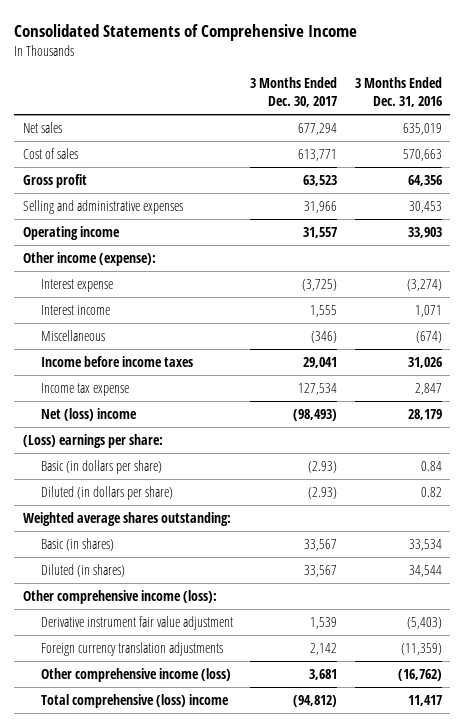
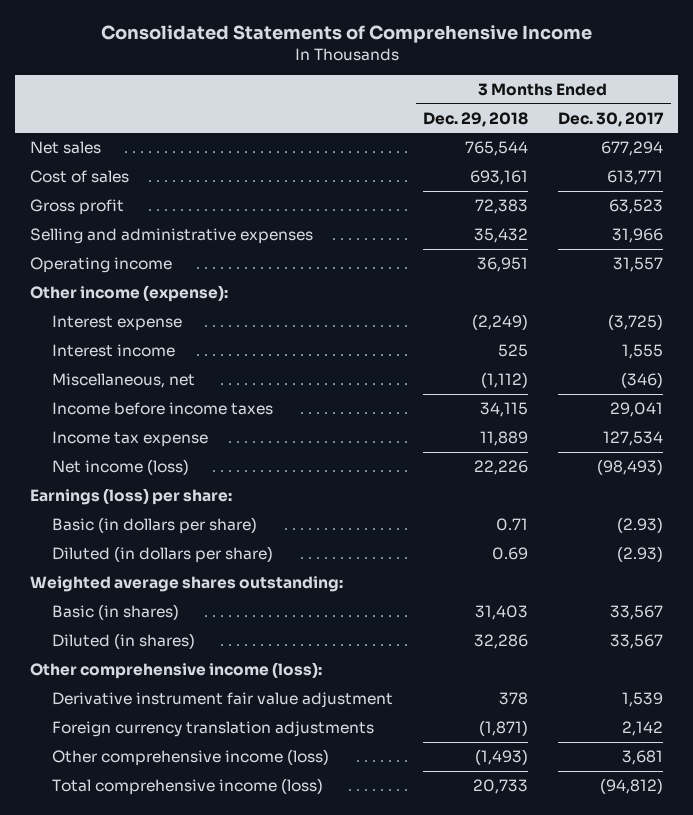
[354,77,442,108] 3 Months Ended Dec. 31, 2016 -> none
none -> [423,111,529,127] Dec. 29, 2018
[41,330,106,342] Miscellaneous -> [52,372,196,388] Miscellaneous, net
[41,408,138,422] Net (loss) income -> [52,458,190,475] Net income (loss)
[23,434,164,449] (Loss) earnings per share: -> [29,487,232,505] Earnings (loss) per share:
[41,694,230,709] Total comprehensive (loss) income -> [52,777,324,795] Total comprehensive income (loss)

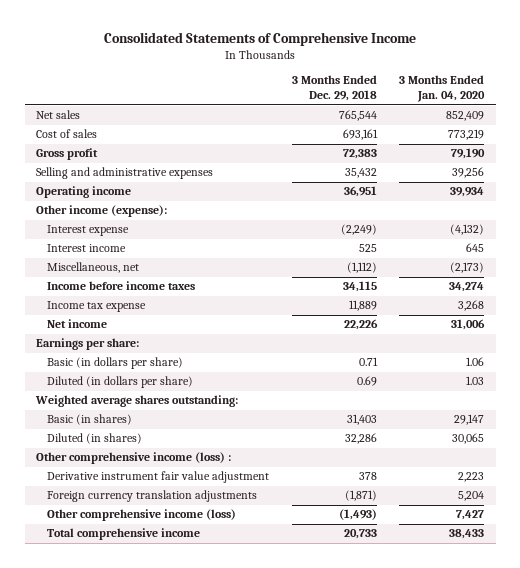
[558,111,665,127] Dec. 30, 2017 -> none
none -> [399,75,486,103] 3 Months Ended Jan. 04, 2020
[52,458,190,475] Net income (loss) -> [47,319,108,329] Net income
[29,487,232,505] Earnings (loss) per share: -> [35,338,139,351] Earnings per share:
[29,661,322,679] Other comprehensive income (loss): -> [35,452,231,465] Other comprehensive income (loss) :
[52,777,324,795] Total comprehensive income (loss) -> [47,528,201,541] Total comprehensive income

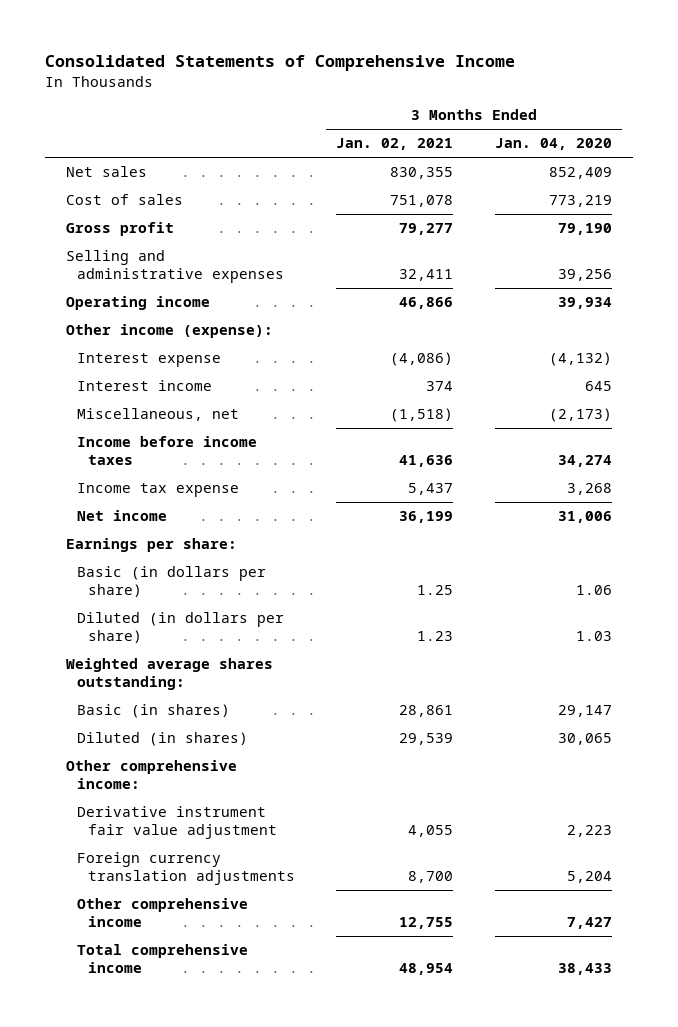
[291,75,377,102] 3 Months Ended Dec. 29, 2018 -> none
none -> [336,138,454,151] Jan. 02, 2021
[35,452,231,465] Other comprehensive income (loss) : -> [66,760,238,789] Other comprehensive income:
[47,509,237,522] Other comprehensive income (loss) -> [76,898,248,927] Other comprehensive income

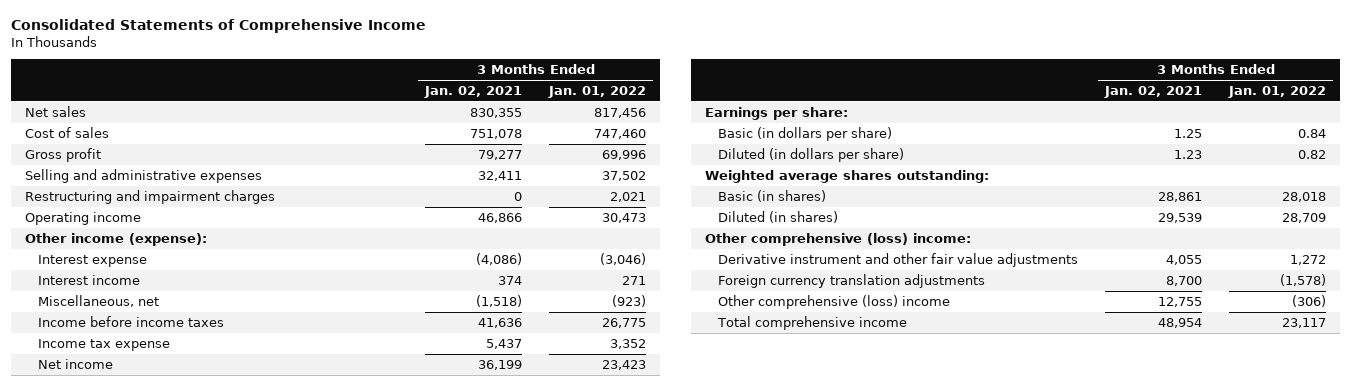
[495,138,613,151] Jan. 04, 2020 -> none
none -> [548,86,647,99] Jan. 01, 2022
none -> [24,189,275,204] Restructuring and impairment charges
[66,760,238,789] Other comprehensive income: -> [704,232,971,246] Other comprehensive (loss) income:
[76,806,277,839] Derivative instrument fair value adjustment -> [717,252,1078,267] Derivative instrument and other fair value adjustments
[76,898,248,927] Other comprehensive income -> [717,294,950,309] Other comprehensive (loss) income

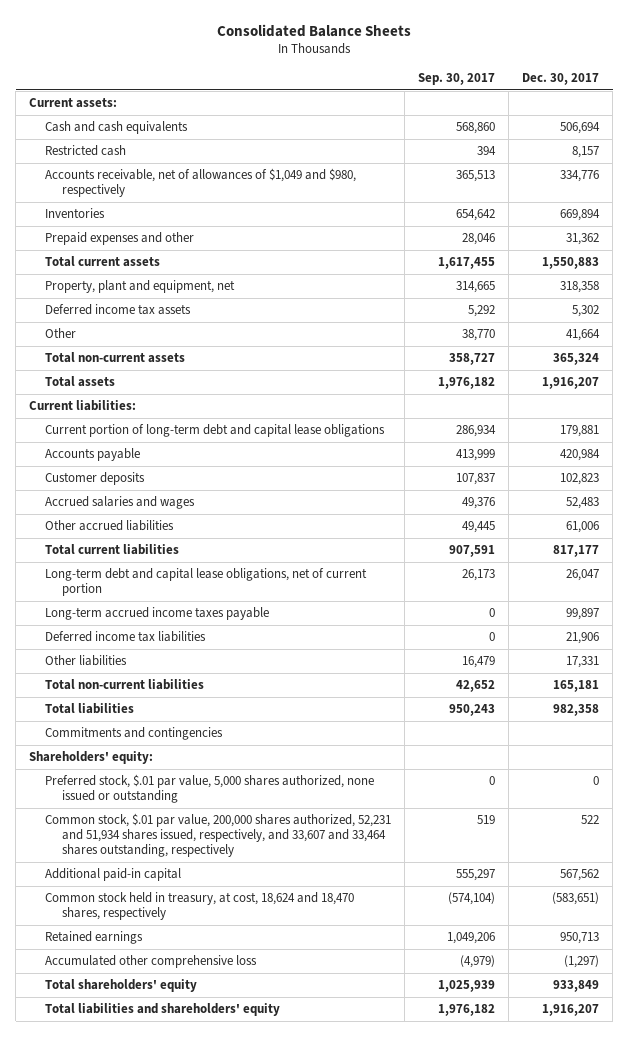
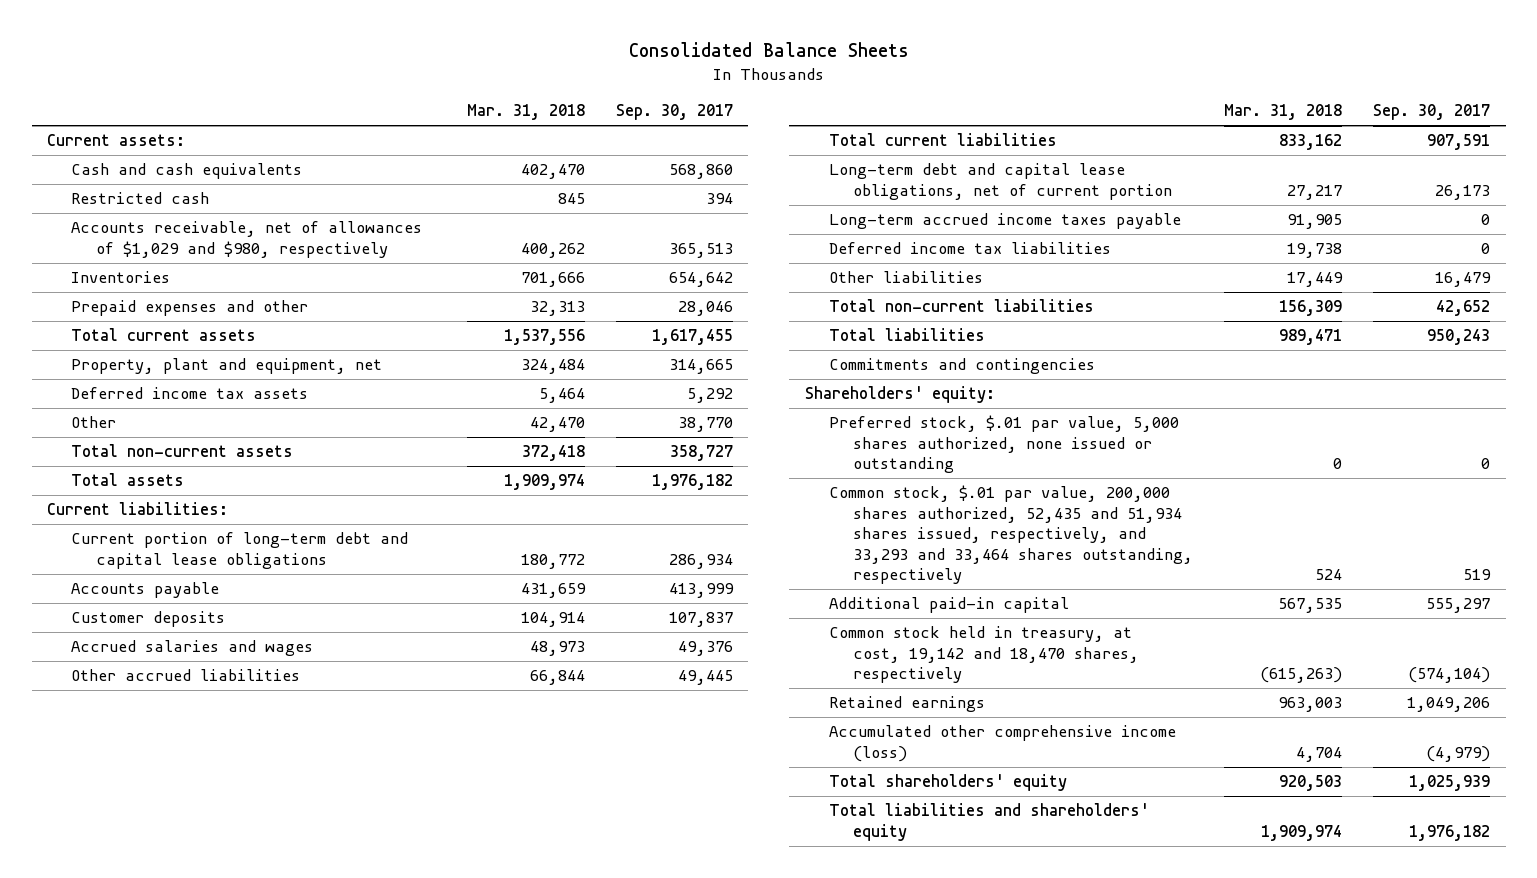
[522,73,600,86] Dec. 30, 2017 -> none
none -> [466,104,585,121] Mar. 31, 2018
[45,168,357,198] Accounts receivable, net of allowances of $1,049 and $980, respectively -> [71,221,423,258] Accounts receivable, net of allowances of $1,029 and $980, respectively
[45,813,392,857] Common stock, $.01 par value, 200,000 shares authorized, 52,231 and 51,934 shares issued, respectively, and 33,607 and 33,464 shares outstanding, respectively -> [829,485,1194,585] Common stock, $.01 par value, 200,000 shares authorized, 52,435 and 51,934 shares issued, respectively, and 33,293 and 33,464 shares outstanding, respectively
[45,892,355,921] Common stock held in treasury, at cost, 18,624 and 18,470 shares, respectively -> [829,626,1140,684] Common stock held in treasury, at cost, 19,142 and 18,470 shares, respectively
[45,955,258,969] Accumulated other comprehensive loss -> [829,725,1177,762] Accumulated other comprehensive income (loss)

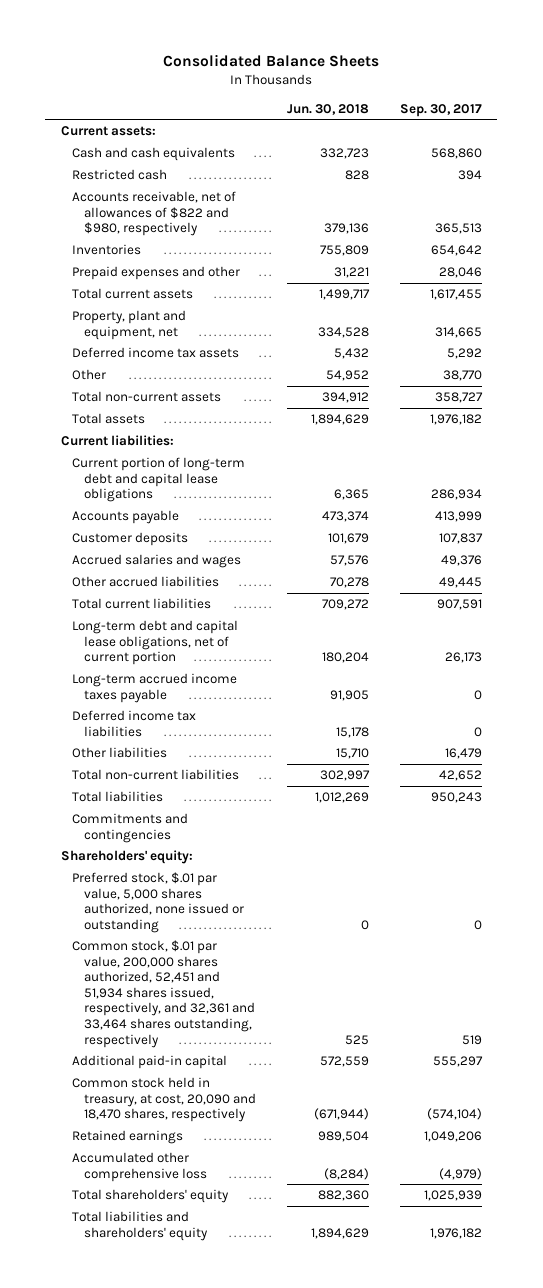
[466,104,585,121] Mar. 31, 2018 -> none
none -> [286,103,369,115] Jun. 30, 2018
[71,221,423,258] Accounts receivable, net of allowances of $1,029 and $980, respectively -> [72,191,237,237] Accounts receivable, net of allowances of $822 and $980, respectively
[829,485,1194,585] Common stock, $.01 par value, 200,000 shares authorized, 52,435 and 51,934 shares issued, respectively, and 33,293 and 33,464 shares outstanding, respectively -> [72,940,255,1048] Common stock, $.01 par value, 200,000 shares authorized, 52,451 and 51,934 shares issued, respectively, and 32,361 and 33,464 shares outstanding, respectively
[829,626,1140,684] Common stock held in treasury, at cost, 19,142 and 18,470 shares, respectively -> [72,1077,256,1123] Common stock held in treasury, at cost, 20,090 and 18,470 shares, respectively
[829,725,1177,762] Accumulated other comprehensive income (loss) -> [72,1152,207,1182] Accumulated other comprehensive loss

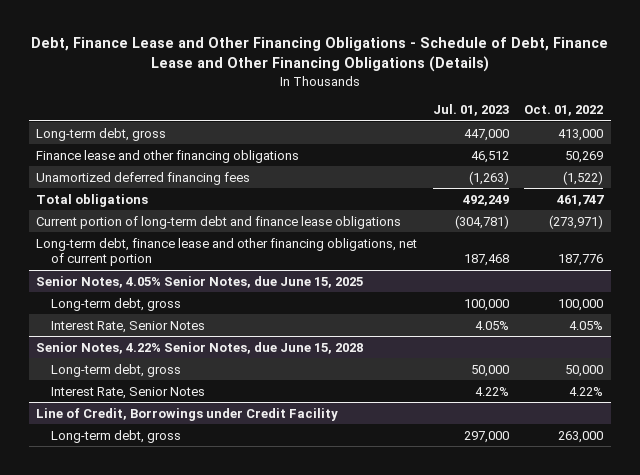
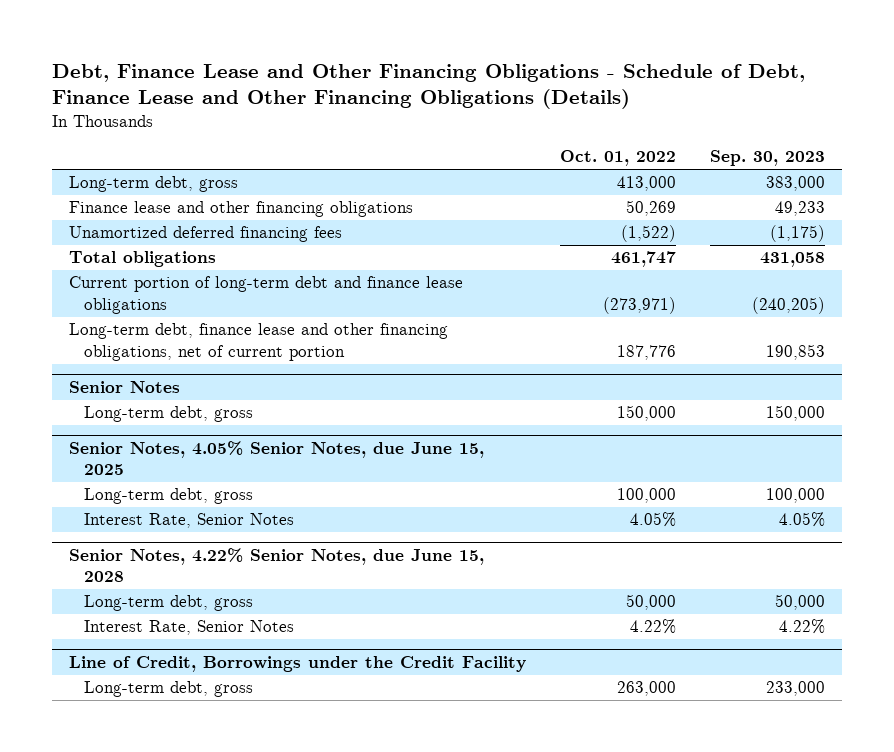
[432,104,509,117] Jul. 01, 2023 -> none
none -> [709,150,825,167] Sep. 30, 2023
none -> [68,381,180,394] Senior Notes
none -> [84,406,254,423] Long-term debt, gross
[36,407,339,421] Line of Credit, Borrowings under Credit Facility -> [68,656,526,673] Line of Credit, Borrowings under the Credit Facility

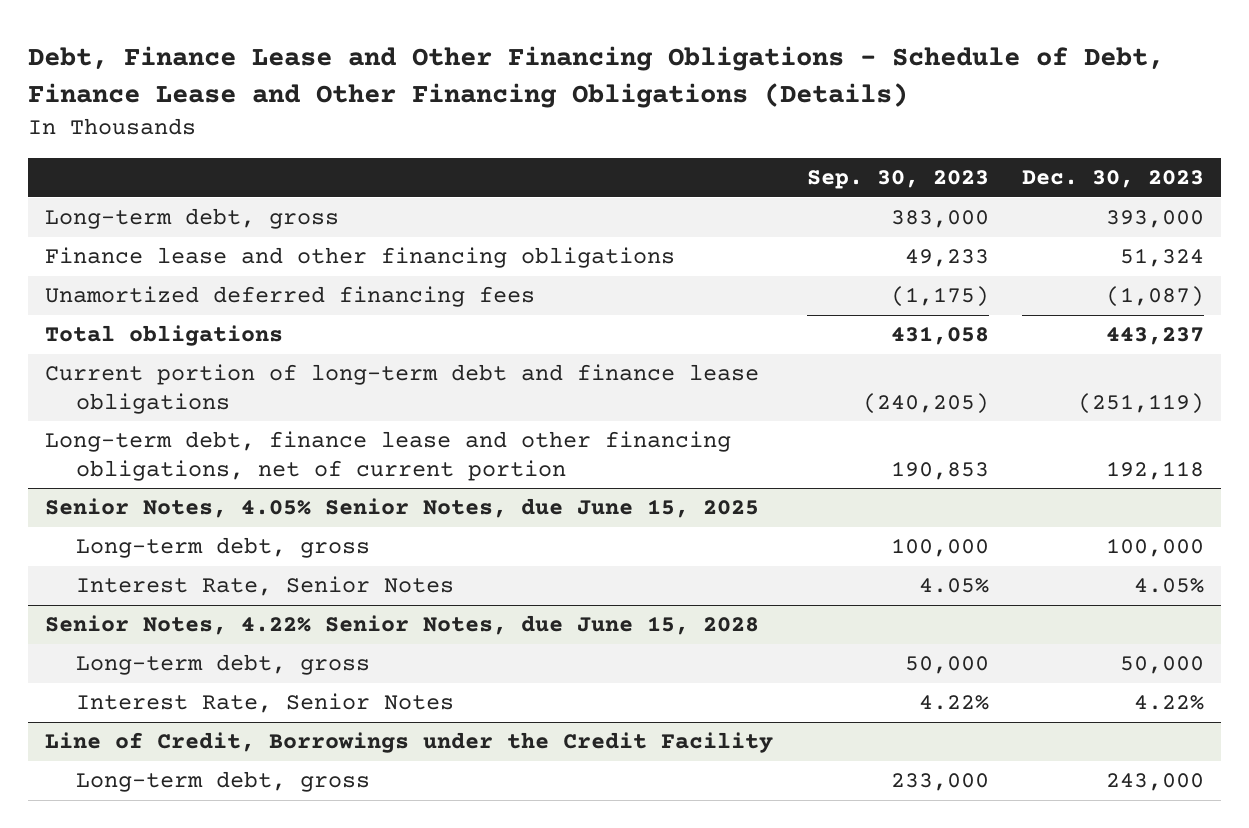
[559,150,676,167] Oct. 01, 2022 -> none
none -> [1022,169,1205,188] Dec. 30, 2023
[68,381,180,394] Senior Notes -> none
[84,406,254,423] Long-term debt, gross -> none

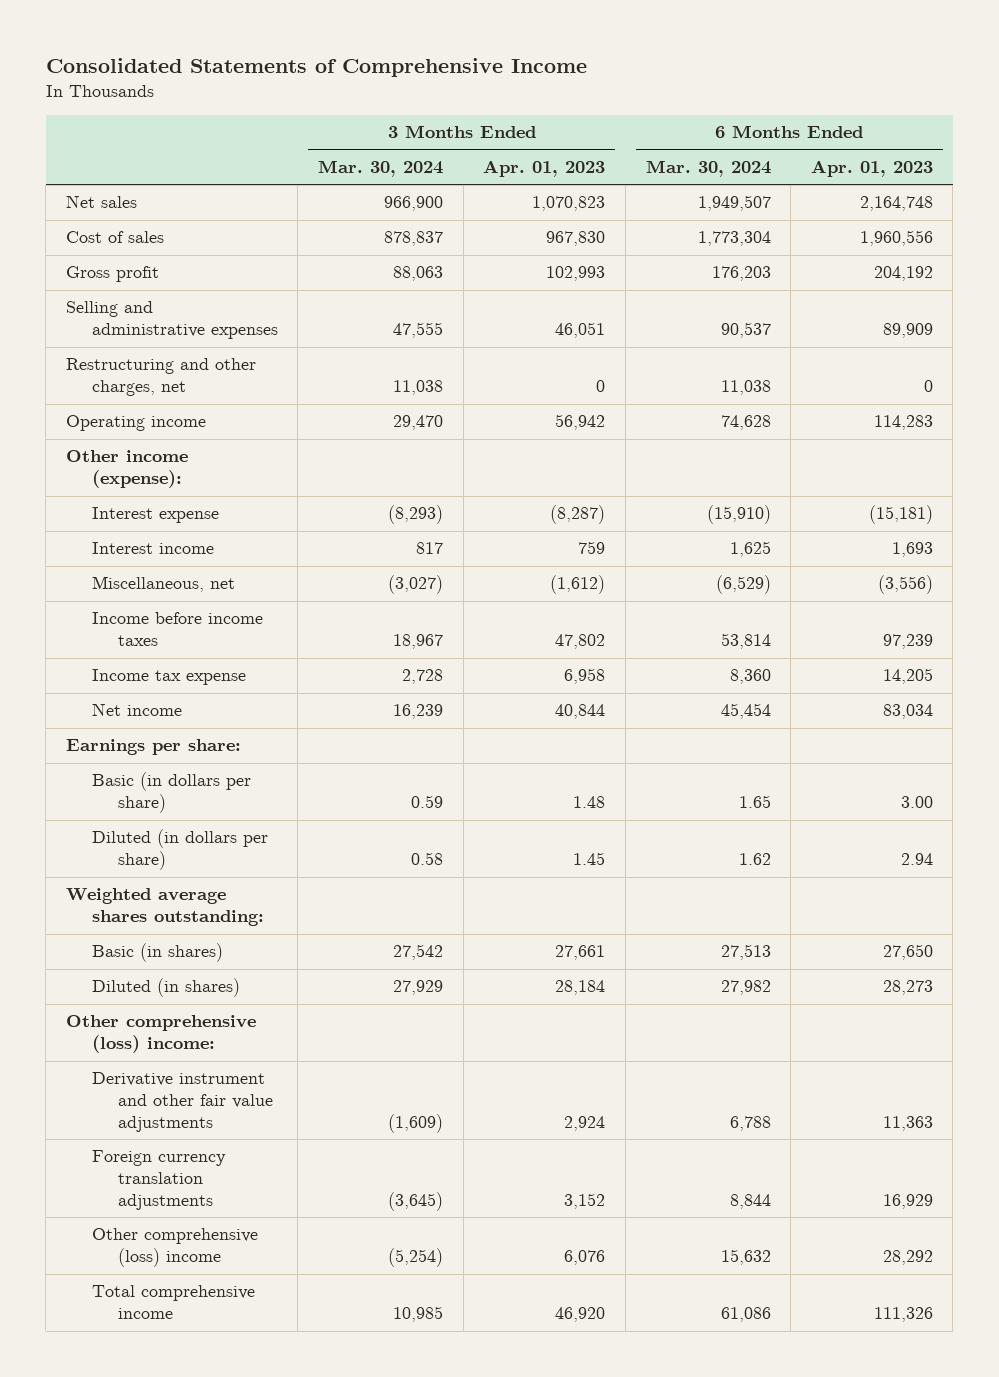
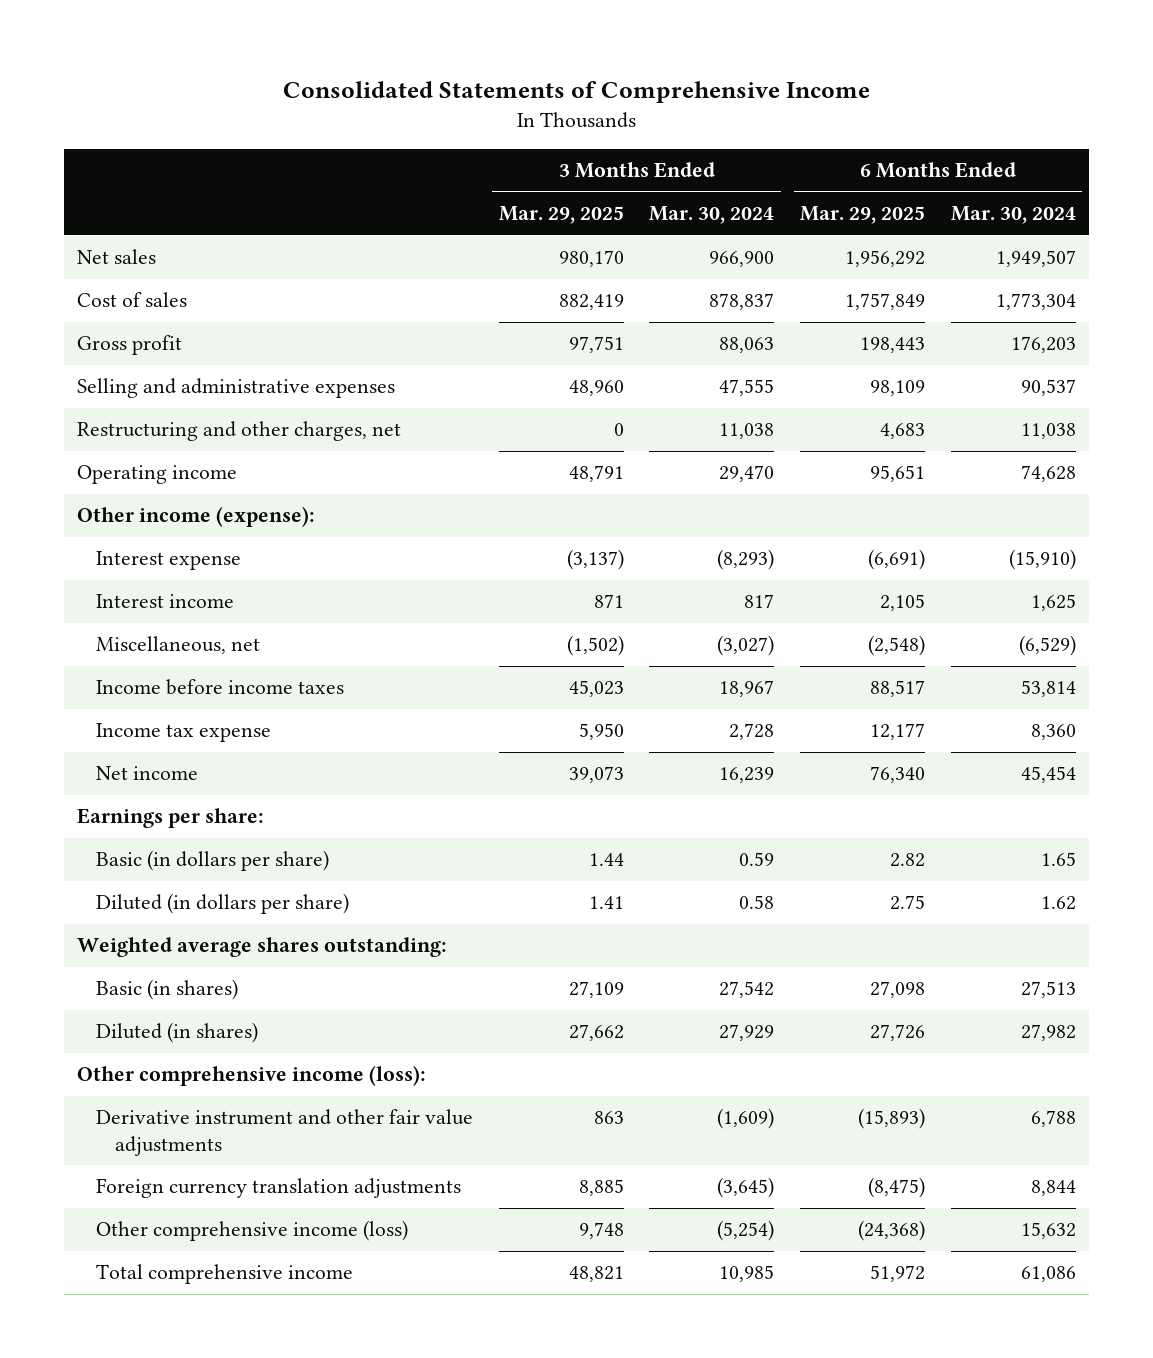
[483,159,606,177] Apr. 01, 2023 -> none
[810,159,933,177] Apr. 01, 2023 -> none
none -> [498,206,624,225] Mar. 29, 2025
none -> [800,206,926,225] Mar. 29, 2025
[66,1015,257,1054] Other comprehensive (loss) income: -> [77,1065,427,1087] Other comprehensive income (loss):
[91,1228,258,1268] Other comprehensive (loss) income -> [96,1220,409,1242] Other comprehensive income (loss)

